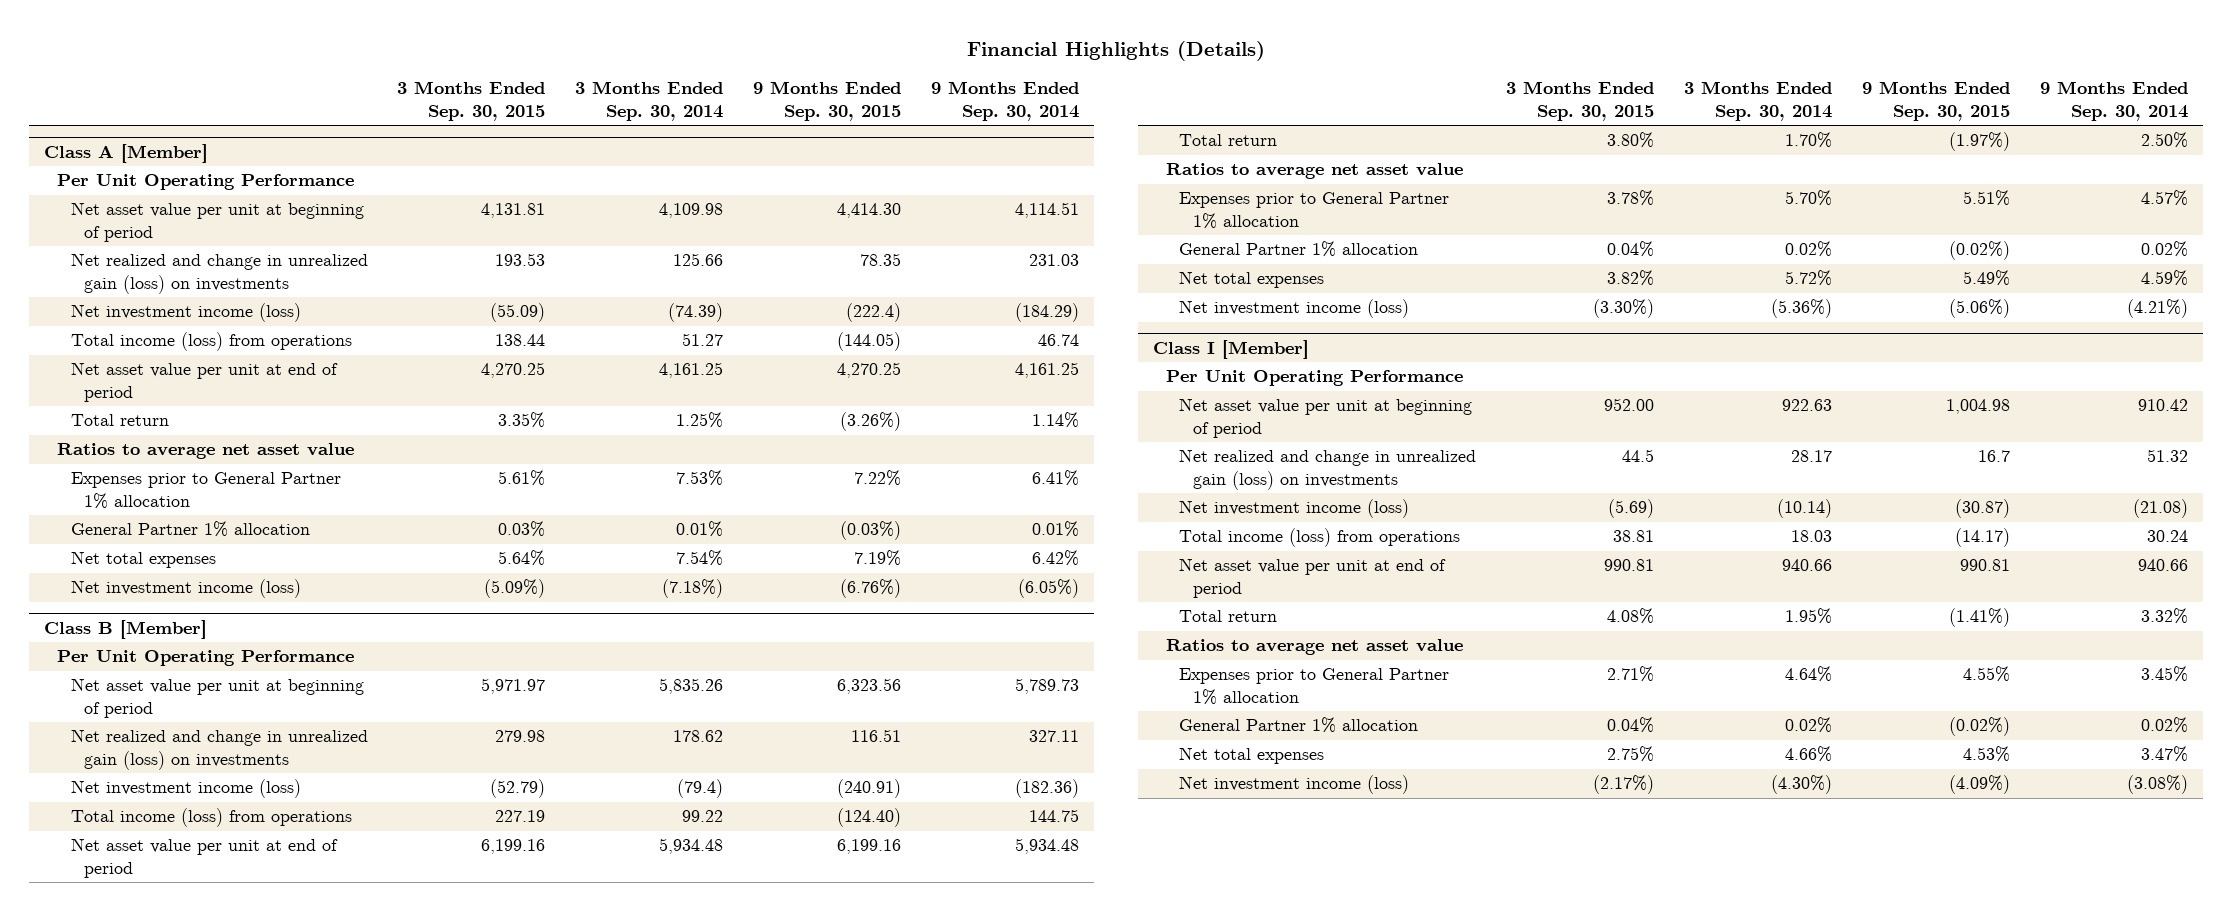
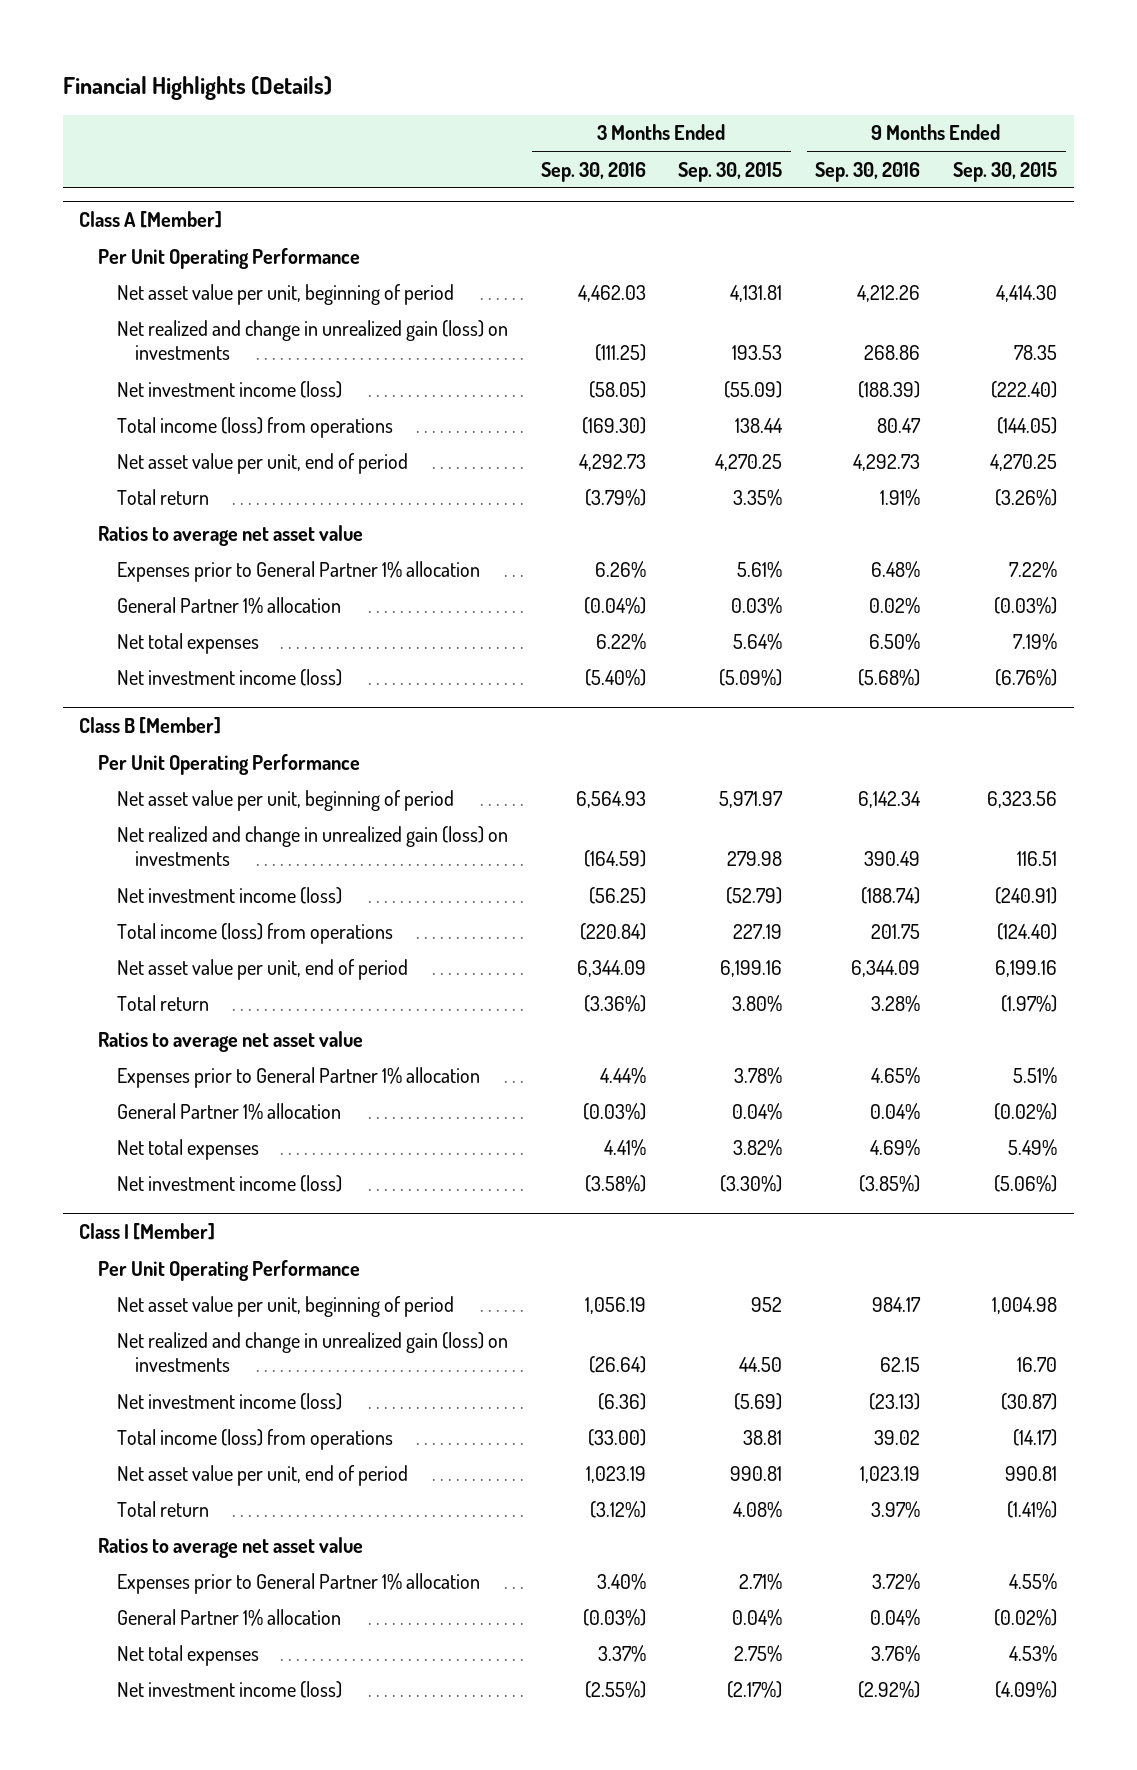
[575,81,724,121] 3 Months Ended Sep. 30, 2014 -> none
[931,81,1080,121] 9 Months Ended Sep. 30, 2014 -> none
none -> [540,161,646,182] Sep. 30, 2016
none -> [815,161,921,182] Sep. 30, 2016
[70,202,364,242] Net asset value per unit at beginning of period -> [116,283,454,305] Net asset value per unit, beginning of period
[846,303,902,323] (222.4) -> [991,380,1058,398] (222.40)
[70,362,338,402] Net asset value per unit at end of period -> [116,452,408,474] Net asset value per unit, end of period
[70,678,364,718] Net asset value per unit at beginning of period -> [116,789,454,811] Net asset value per unit, beginning of period
[70,838,338,878] Net asset value per unit at end of period -> [116,958,408,980] Net asset value per unit, end of period
[1179,398,1473,438] Net asset value per unit at beginning of period -> [116,1295,454,1317] Net asset value per unit, beginning of period
[1604,398,1655,412] 952.00 -> [751,1296,783,1312] 952
[1622,449,1655,463] 44.5 -> [739,1357,783,1373] 44.50
[1978,450,2011,463] 16.7 -> [1017,1357,1058,1373] 16.70
[1179,558,1447,598] Net asset value per unit at end of period -> [116,1464,408,1486] Net asset value per unit, end of period

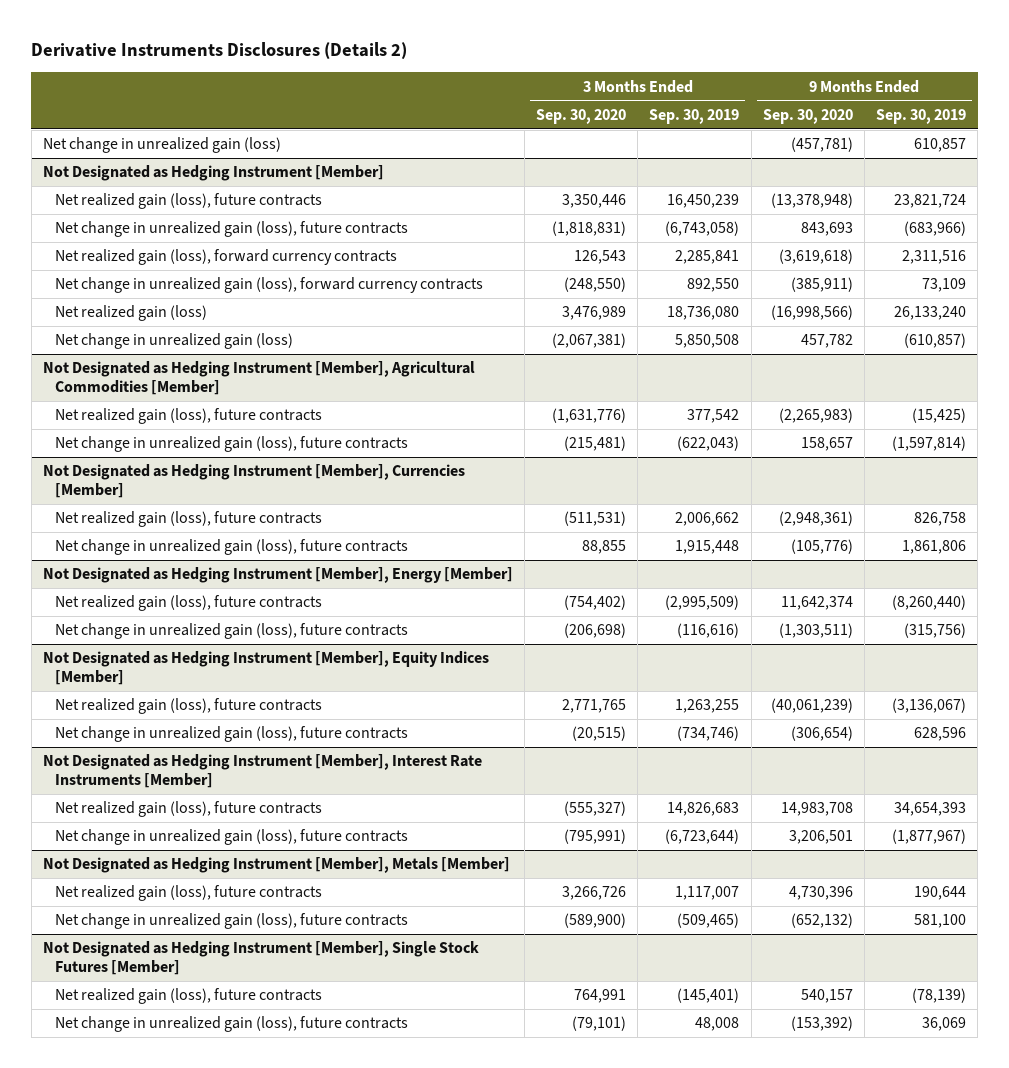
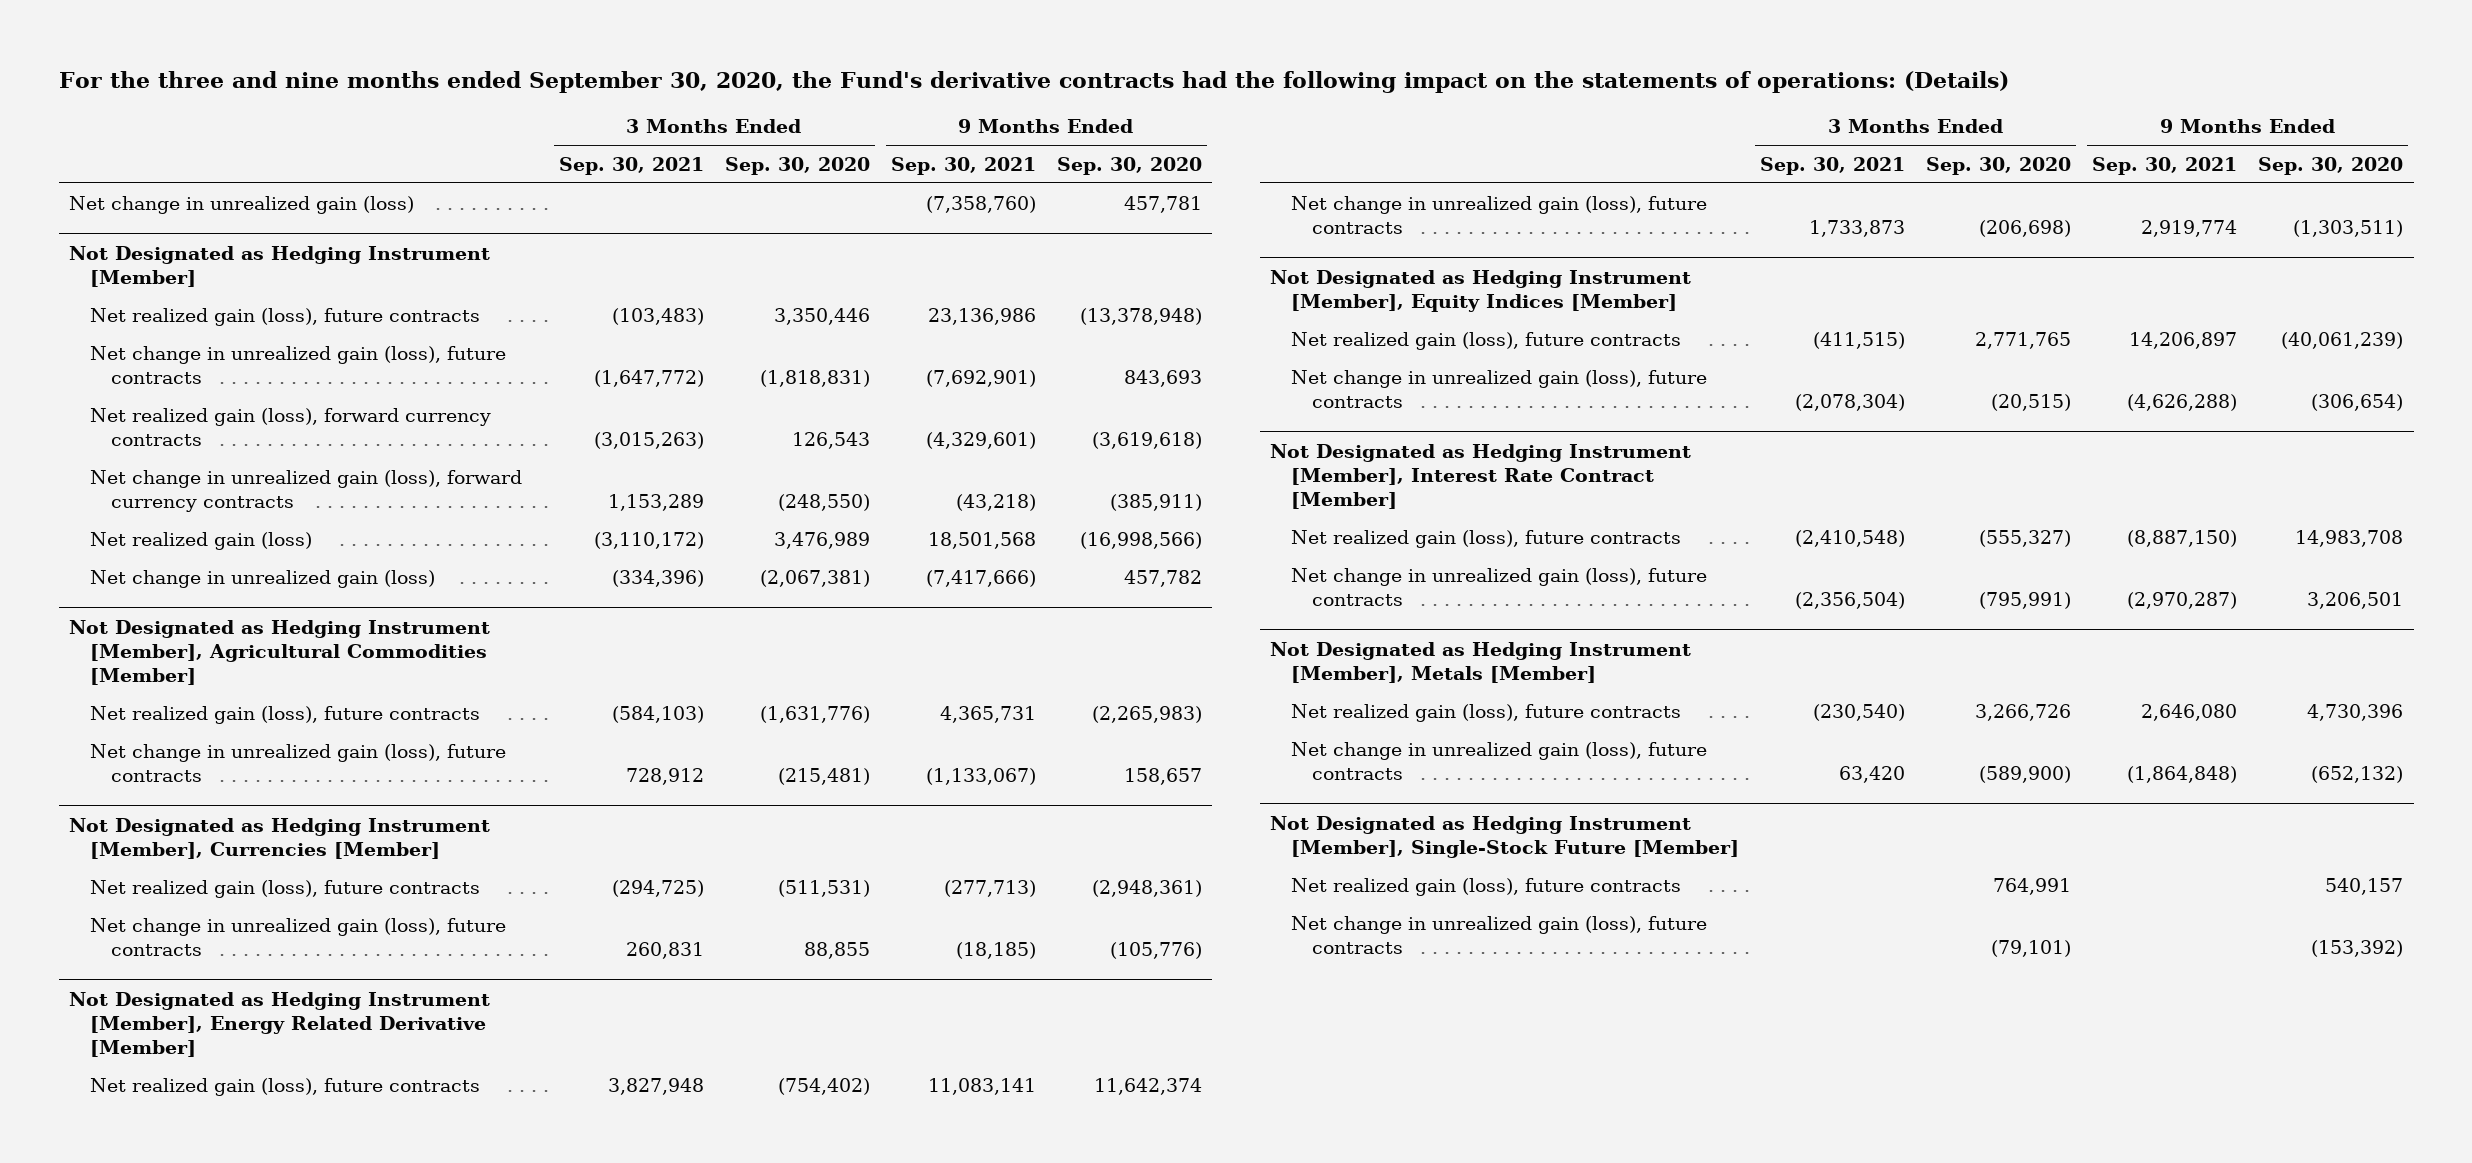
[31,42,408,60] Derivative Instruments Disclosures (Details 2) -> [58,71,2009,94] For the three and nine months ended September 30, 2020, the Fund's derivative contracts had the following impact on the statements of operations: (Details)
[649,109,740,125] Sep. 30, 2019 -> none
[876,109,967,125] Sep. 30, 2019 -> none
none -> [558,157,704,176] Sep. 30, 2021
none -> [890,157,1036,176] Sep. 30, 2021
[790,137,853,153] (457,781) -> [1123,195,1202,213] 457,781
[42,567,513,584] Not Designated as Hedging Instrument [Member], Energy [Member] -> [69,991,491,1057] Not Designated as Hedging Instrument [Member], Energy Related Derivative [Member]
[42,754,482,789] Not Designated as Hedging Instrument [Member], Interest Rate Instruments [Member] -> [1270,443,1692,509] Not Designated as Hedging Instrument [Member], Interest Rate Contract [Member]
[42,941,479,976] Not Designated as Hedging Instrument [Member], Single Stock Futures [Member] -> [1270,815,1740,858] Not Designated as Hedging Instrument [Member], Single-Stock Future [Member]

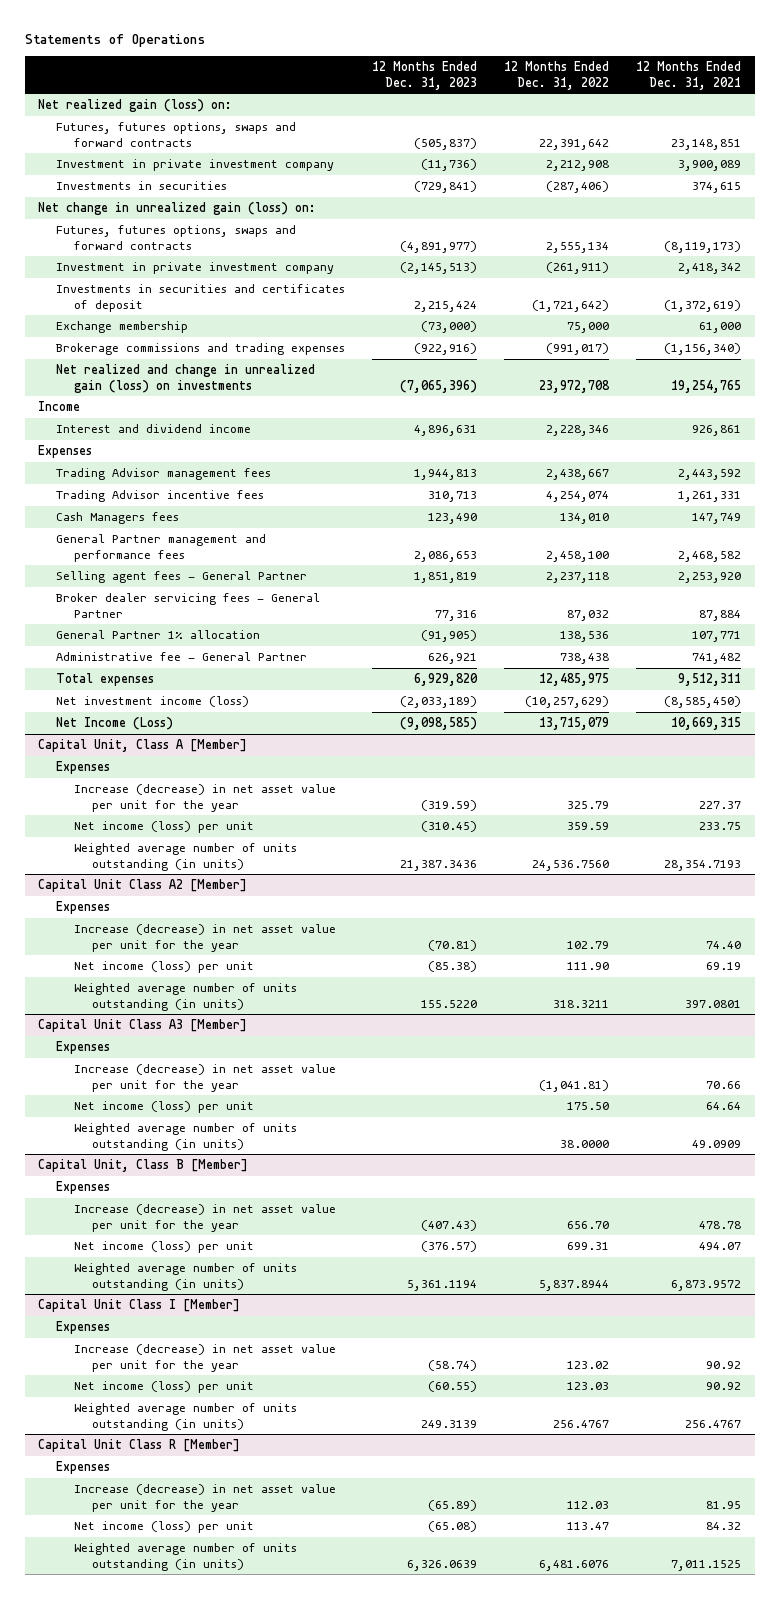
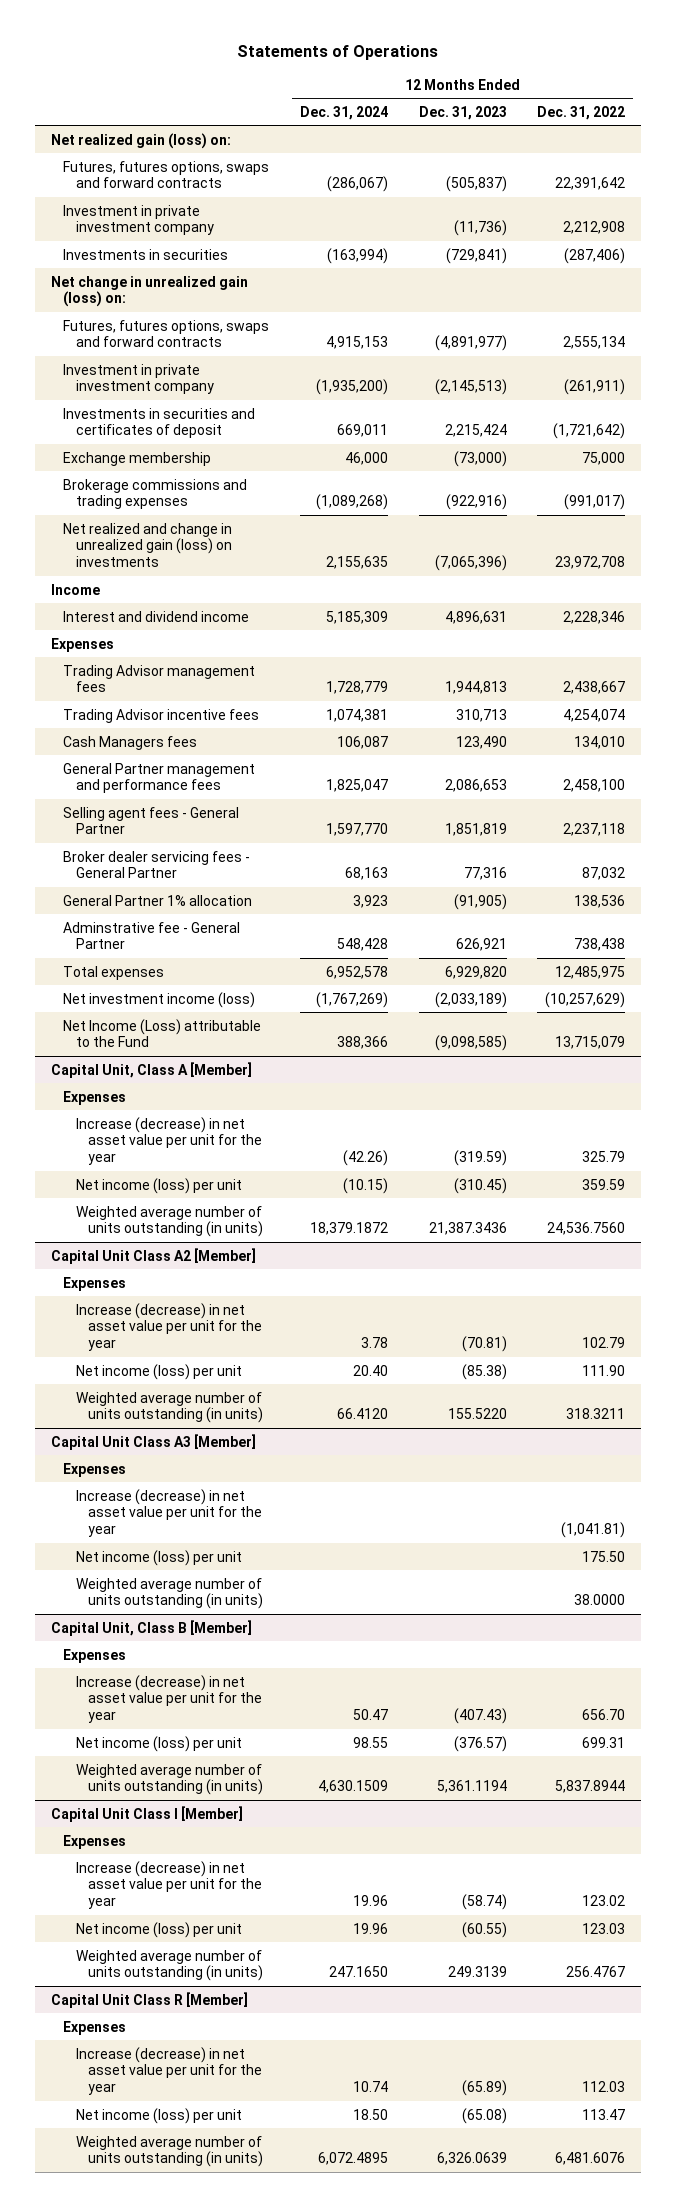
[636,61,742,90] 12 Months Ended Dec. 31, 2021 -> none
none -> [299,105,388,120] Dec. 31, 2024
[55,652,307,662] Administrative fee - General Partner -> [63,921,241,950] Adminstrative fee - General Partner
[55,717,173,731] Net Income (Loss) -> [63,1018,262,1048] Net Income (Loss) attributable to the Fund

